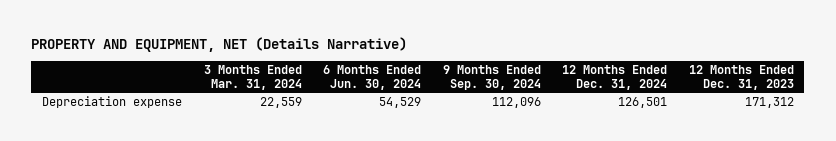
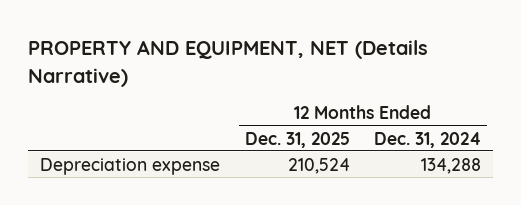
[203,64,302,90] 3 Months Ended Mar. 31, 2024 -> none
[323,64,422,90] 6 Months Ended Jun. 30, 2024 -> none
[442,64,541,90] 9 Months Ended Sep. 30, 2024 -> none
[688,64,794,90] 12 Months Ended Dec. 31, 2023 -> none
none -> [244,131,350,148] Dec. 31, 2025
[618,96,668,108] 126,501 -> [420,157,481,174] 134,288

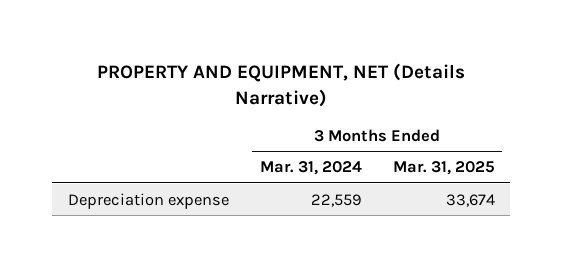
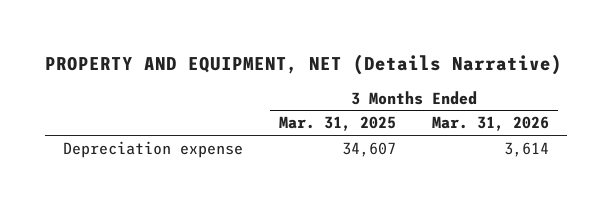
[259,161,362,176] Mar. 31, 2024 -> none
none -> [432,116,550,132] Mar. 31, 2026
[445,193,495,207] 33,674 -> [341,142,396,158] 34,607

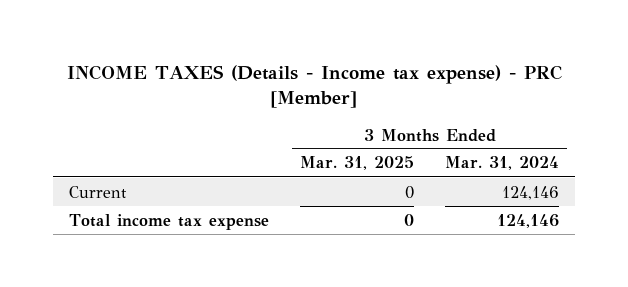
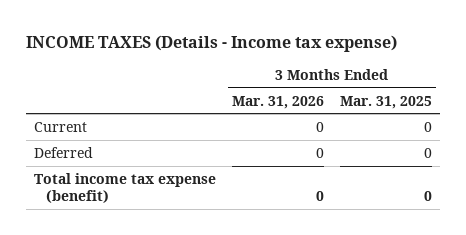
[67,64,563,109] INCOME TAXES (Details - Income tax expense) - PRC [Member] -> [25,34,397,52] INCOME TAXES (Details - Income tax expense)
[445,156,560,171] Mar. 31, 2024 -> none
none -> [232,95,325,109] Mar. 31, 2026
none -> [33,147,93,159] Deferred
[68,213,269,230] Total income tax expense -> [33,173,216,203] Total income tax expense (benefit)

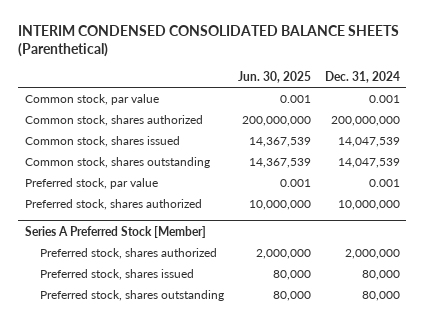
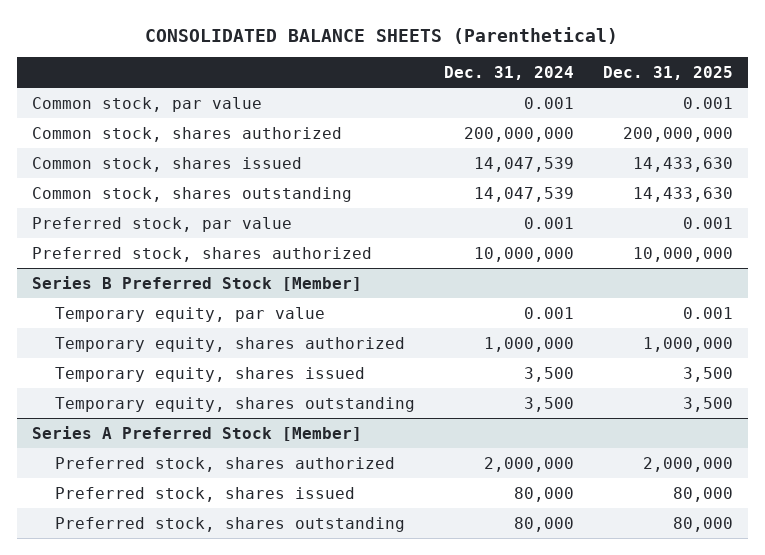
[17,25,399,58] INTERIM CONDENSED CONSOLIDATED BALANCE SHEETS (Parenthetical) -> [145,26,619,44] CONSOLIDATED BALANCE SHEETS (Parenthetical)
[237,70,311,83] Jun. 30, 2025 -> none
none -> [603,66,734,81] Dec. 31, 2025
none -> [31,275,362,291] Series B Preferred Stock [Member]
none -> [55,306,326,322] Temporary equity, par value
none -> [55,336,406,352] Temporary equity, shares authorized
none -> [55,366,366,382] Temporary equity, shares issued
none -> [55,396,416,412] Temporary equity, shares outstanding

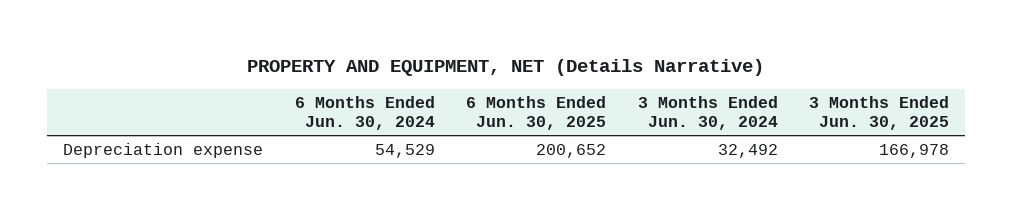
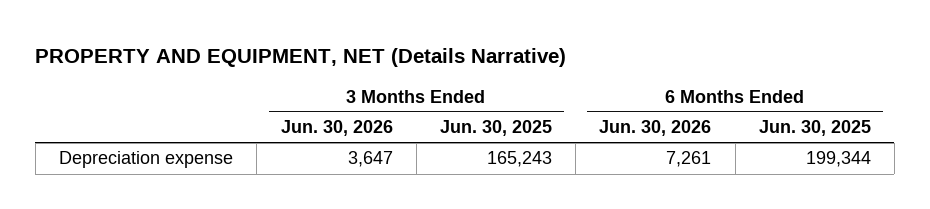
[294,95,435,130] 6 Months Ended Jun. 30, 2024 -> none
[637,95,778,130] 3 Months Ended Jun. 30, 2024 -> none
none -> [280,120,393,137] Jun. 30, 2026
none -> [599,120,712,137] Jun. 30, 2026
[536,143,607,158] 200,652 -> [805,151,871,168] 199,344
[879,143,950,158] 166,978 -> [486,151,552,168] 165,243

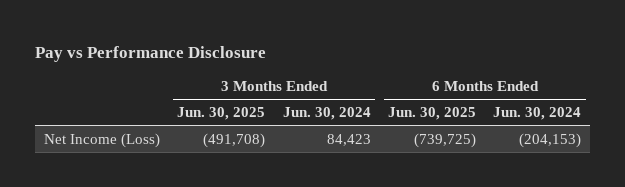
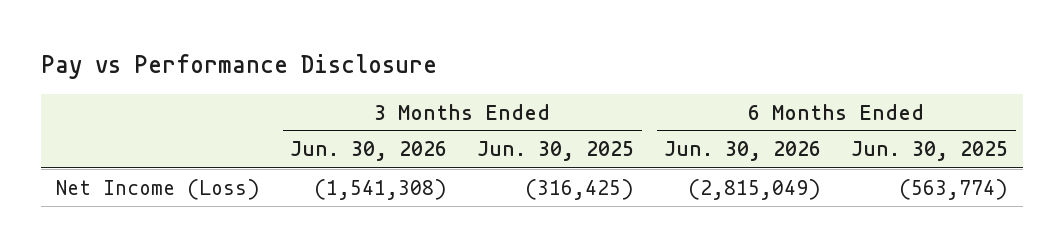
[282,106,371,120] Jun. 30, 2024 -> none
[493,106,582,120] Jun. 30, 2024 -> none
none -> [290,141,448,162] Jun. 30, 2026
none -> [664,141,822,162] Jun. 30, 2026
[203,132,266,148] (491,708) -> [525,178,635,200] (316,425)
[413,132,476,148] (739,725) -> [899,178,1009,200] (563,774)

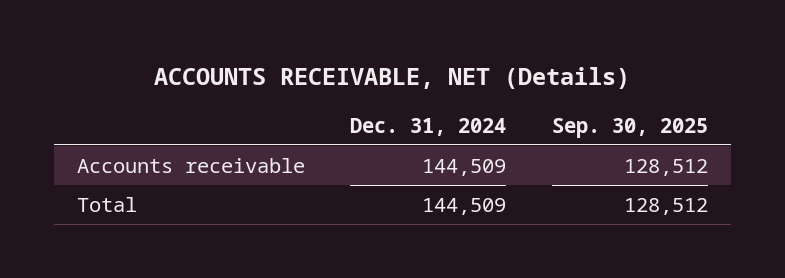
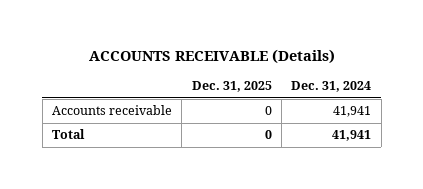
[154,67,631,90] ACCOUNTS RECEIVABLE, NET (Details) -> [88,49,335,65] ACCOUNTS RECEIVABLE (Details)
[552,117,709,138] Sep. 30, 2025 -> none
none -> [191,81,272,93] Dec. 31, 2025
[422,158,507,176] 144,509 -> [333,106,372,118] 41,941
[422,197,507,215] 144,509 -> [332,130,372,142] 41,941

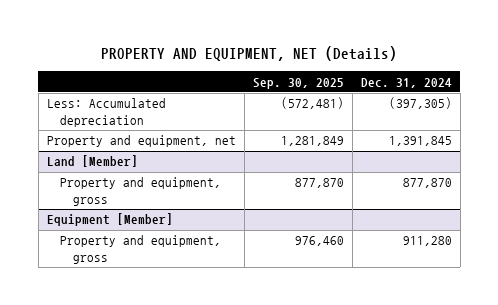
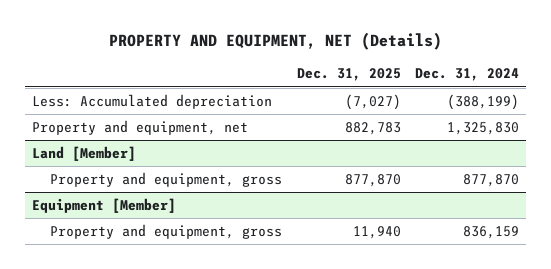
[252,77,344,89] Sep. 30, 2025 -> none
none -> [296,68,401,82] Dec. 31, 2025
[388,97,452,110] (397,305) -> [446,93,519,110] (388,199)
[388,136,452,147] 1,391,845 -> [446,121,519,135] 1,325,830
[402,236,452,247] 911,280 -> [462,225,519,239] 836,159

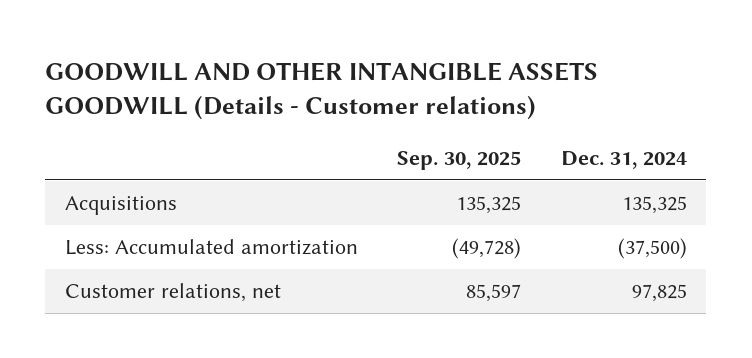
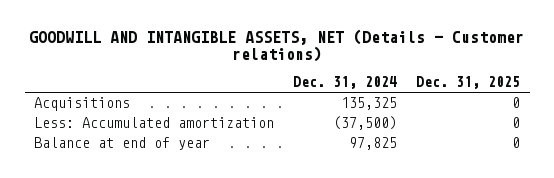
[45,61,599,121] GOODWILL AND OTHER INTANGIBLE ASSETS GOODWILL (Details - Customer relations) -> [29,28,525,63] GOODWILL AND INTANGIBLE ASSETS, NET (Details - Customer relations)
[397,151,522,171] Sep. 30, 2025 -> none
none -> [416,76,521,90] Dec. 31, 2025
[64,283,281,303] Customer relations, net -> [34,137,211,151] Balance at end of year

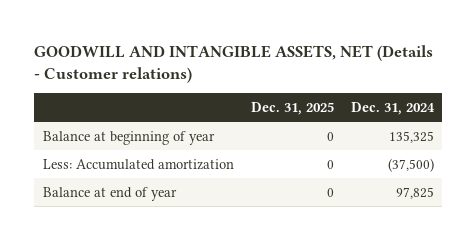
[34,97,131,112] Acquisitions -> [42,130,215,145] Balance at beginning of year

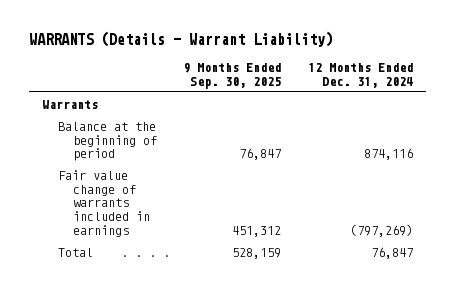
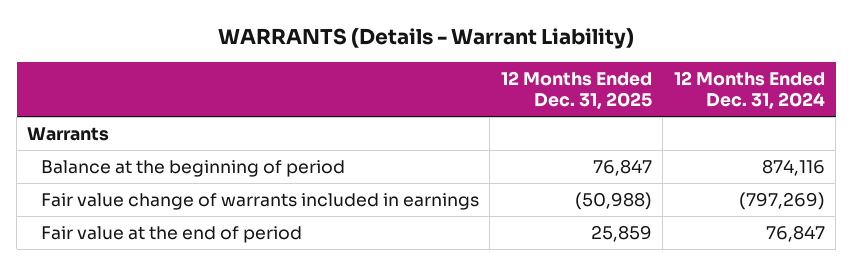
[183,62,282,89] 9 Months Ended Sep. 30, 2025 -> none
none -> [500,70,652,110] 12 Months Ended Dec. 31, 2025
[57,247,93,257] Total -> [41,226,303,244] Fair value at the end of period

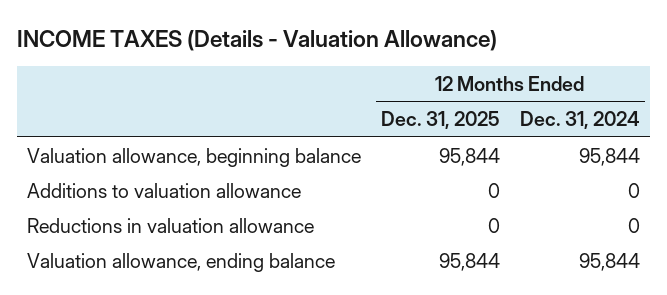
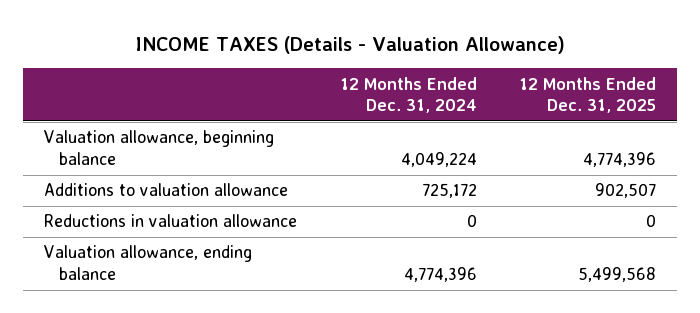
[438,147,500,166] 95,844 -> [582,152,656,168] 4,774,396
[578,147,640,166] 95,844 -> [400,152,477,168] 4,049,224
[487,182,500,198] 0 -> [594,183,656,199] 902,507
[627,182,640,198] 0 -> [421,183,477,199] 725,172
[438,252,500,271] 95,844 -> [577,267,656,283] 5,499,568
[578,252,640,271] 95,844 -> [403,267,477,283] 4,774,396

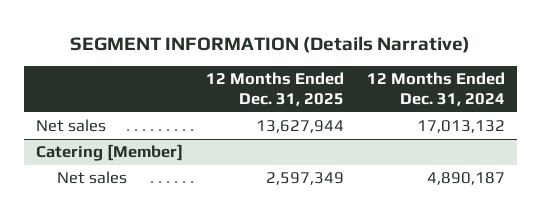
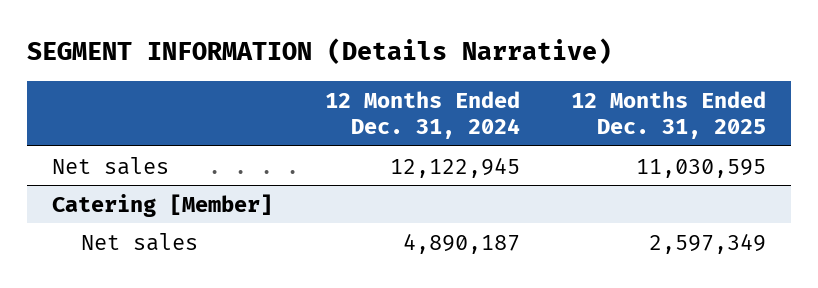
[255,120,344,134] 13,627,944 -> [635,158,766,178] 11,030,595
[416,120,505,134] 17,013,132 -> [389,157,520,178] 12,122,945

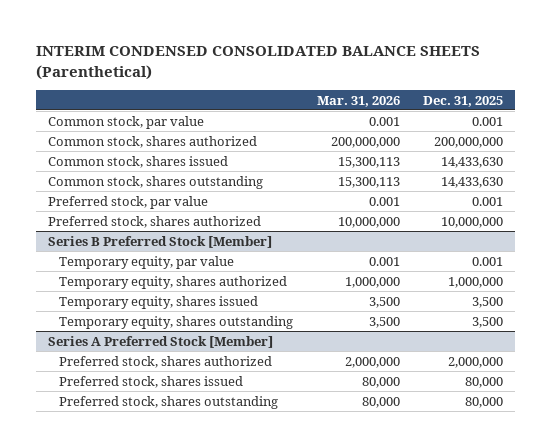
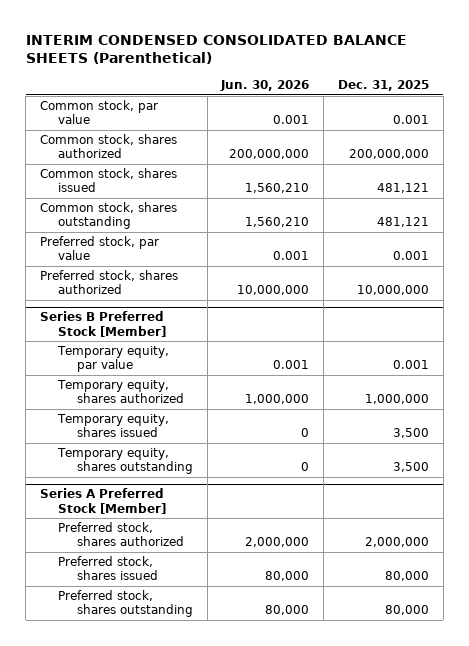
[316,95,400,107] Mar. 31, 2026 -> none
none -> [220,80,310,92] Jun. 30, 2026
[441,156,504,168] 14,433,630 -> [377,183,430,194] 481,121
[441,176,504,188] 14,433,630 -> [377,217,430,228] 481,121

